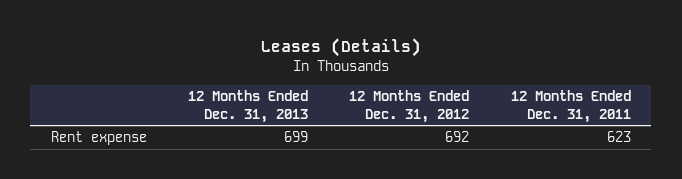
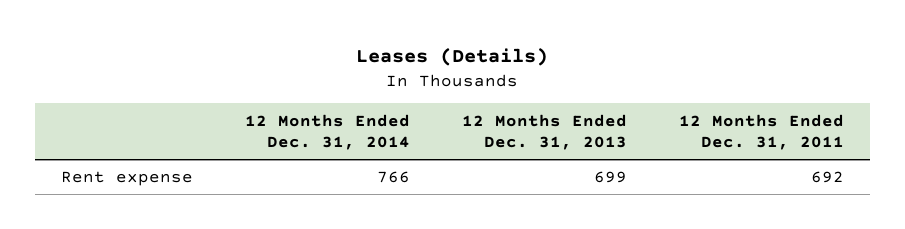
[349,89,470,123] 12 Months Ended Dec. 31, 2012 -> none
none -> [244,113,410,151] 12 Months Ended Dec. 31, 2014
[606,131,631,143] 623 -> [811,171,845,184] 692

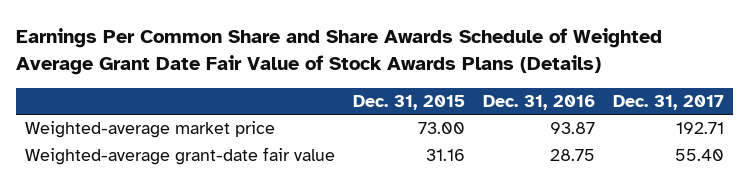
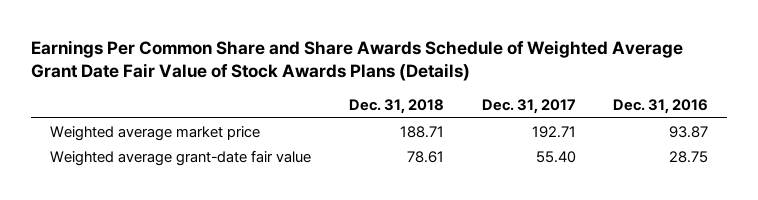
[353,95,466,111] Dec. 31, 2015 -> none
none -> [348,99,444,115] Dec. 31, 2018
[25,121,276,139] Weighted-average market price -> [49,125,260,141] Weighted average market price
[25,147,336,166] Weighted-average grant-date fair value -> [49,149,311,166] Weighted average grant-date fair value

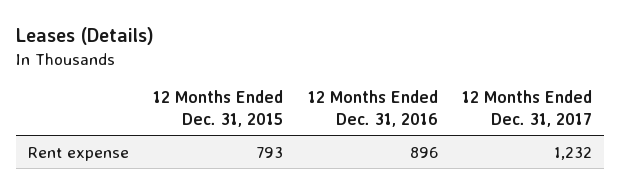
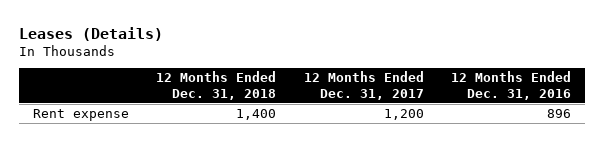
[153,90,284,128] 12 Months Ended Dec. 31, 2015 -> none
none -> [156,71,277,100] 12 Months Ended Dec. 31, 2018
[553,146,592,160] 1,232 -> [383,109,424,121] 1,200

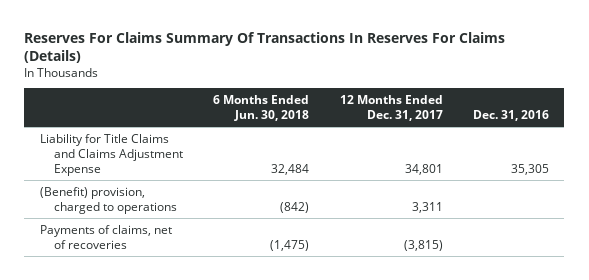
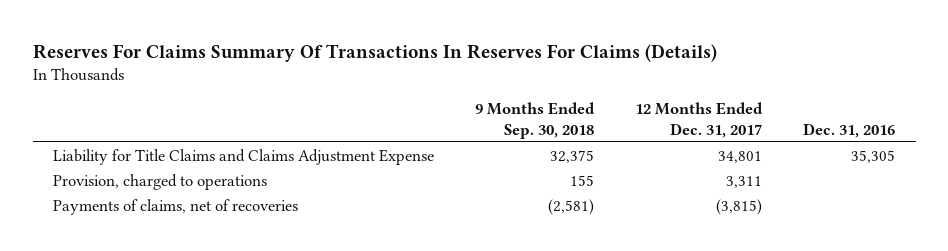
[213,95,310,122] 6 Months Ended Jun. 30, 2018 -> none
none -> [475,102,596,139] 9 Months Ended Sep. 30, 2018
[39,186,177,214] (Benefit) provision, charged to operations -> [53,173,268,190] Provision, charged to operations

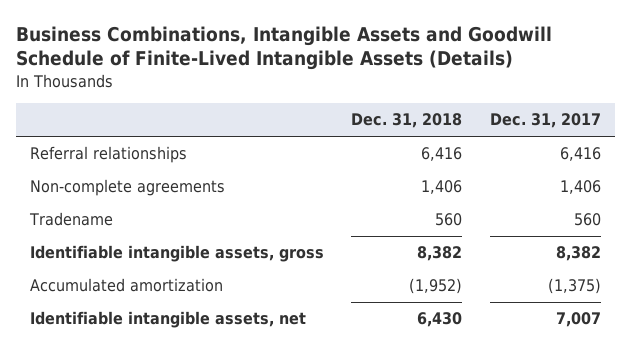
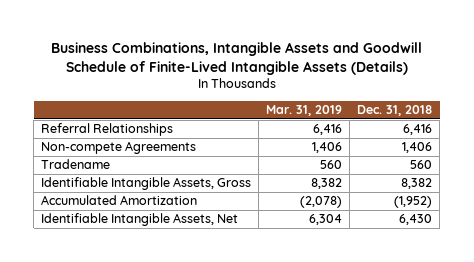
[490,113,602,129] Dec. 31, 2017 -> none
none -> [266,105,343,117] Mar. 31, 2019
[29,146,187,164] Referral relationships -> [41,123,174,137] Referral Relationships
[29,179,225,197] Non-complete agreements -> [41,141,197,155] Non-compete Agreements
[29,245,324,263] Identifiable intangible assets, gross -> [41,177,252,191] Identifiable Intangible Assets, Gross
[29,278,223,293] Accumulated amortization -> [41,195,198,206] Accumulated Amortization
[29,311,306,329] Identifiable intangible assets, net -> [41,213,239,227] Identifiable Intangible Assets, Net

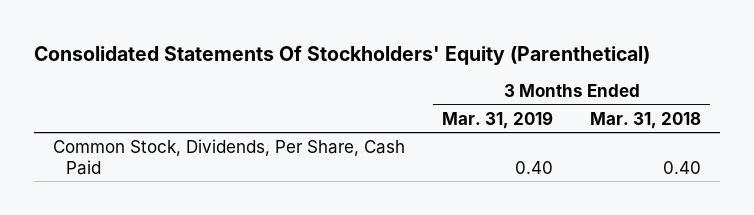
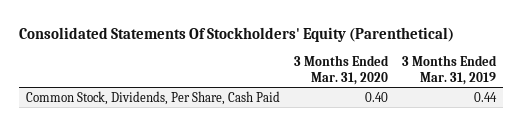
[590,111,702,129] Mar. 31, 2018 -> none
none -> [293,55,389,86] 3 Months Ended Mar. 31, 2020
[514,160,553,174] 0.40 -> [473,92,497,103] 0.44

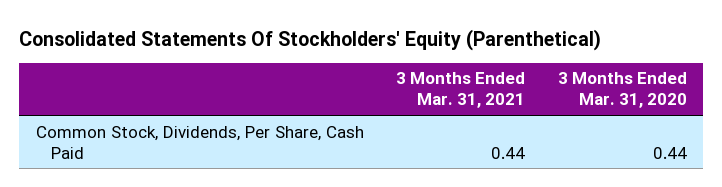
[401,55,497,86] 3 Months Ended Mar. 31, 2019 -> none
none -> [396,72,526,109] 3 Months Ended Mar. 31, 2021
[364,92,388,103] 0.40 -> [652,146,687,159] 0.44

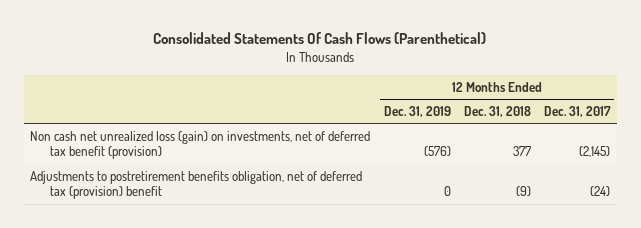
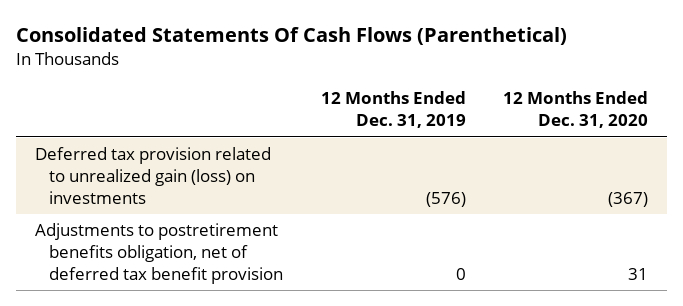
[463,106,531,118] Dec. 31, 2018 -> none
[544,106,612,118] Dec. 31, 2017 -> none
none -> [503,91,649,129] 12 Months Ended Dec. 31, 2020
[30,130,371,160] Non cash net unrealized loss (gain) on investments, net of deferred tax benefit (provision) -> [34,147,271,204] Deferred tax provision related to unrealized gain (loss) on investments
[30,170,363,200] Adjustments to postretirement benefits obligation, net of deferred tax (provision) benefit -> [34,223,284,284] Adjustments to postretirement benefits obligation, net of deferred tax benefit provision

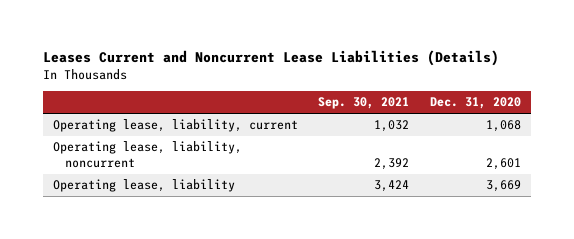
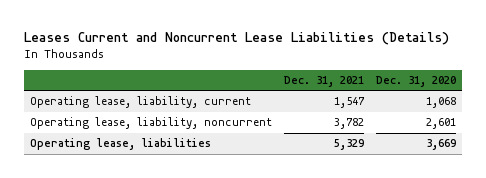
[318,97,410,110] Sep. 30, 2021 -> none
none -> [284,76,365,88] Dec. 31, 2021
[53,179,236,193] Operating lease, liability -> [30,138,212,151] Operating lease, liabilities

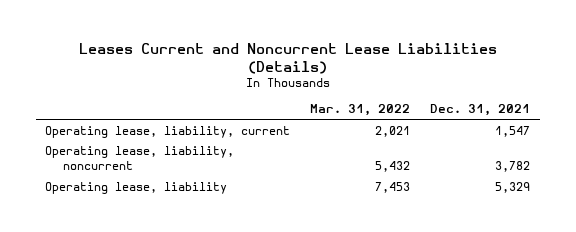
[375,76,456,88] Dec. 31, 2020 -> none
none -> [310,104,411,117] Mar. 31, 2022
[30,138,212,151] Operating lease, liabilities -> [45,181,228,194] Operating lease, liability

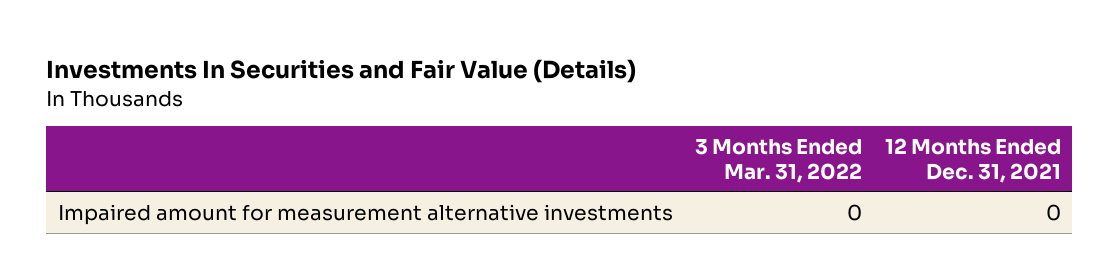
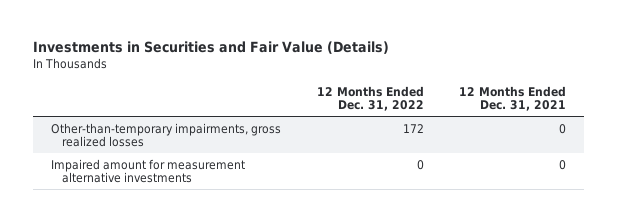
[46,59,637,84] Investments In Securities and Fair Value (Details) -> [33,41,390,55] Investments in Securities and Fair Value (Details)
[695,138,863,183] 3 Months Ended Mar. 31, 2022 -> none
none -> [316,85,424,112] 12 Months Ended Dec. 31, 2022
none -> [51,122,282,148] Other-than-temporary impairments, gross realized losses

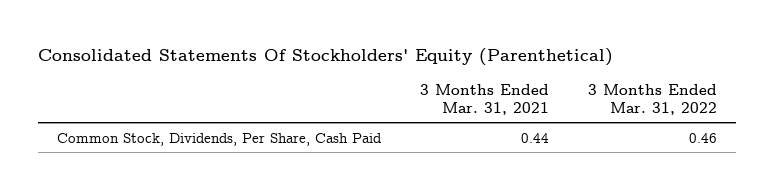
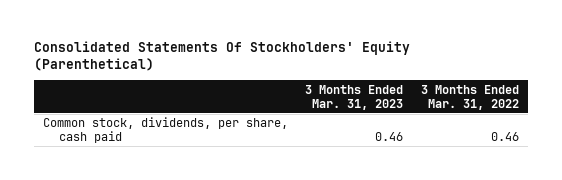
[420,84,550,115] 3 Months Ended Mar. 31, 2021 -> none
none -> [305,84,404,110] 3 Months Ended Mar. 31, 2023
[57,132,383,146] Common Stock, Dividends, Per Share, Cash Paid -> [42,117,288,144] Common stock, dividends, per share, cash paid

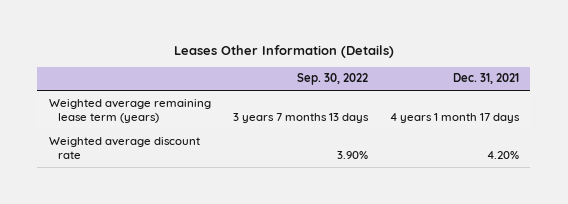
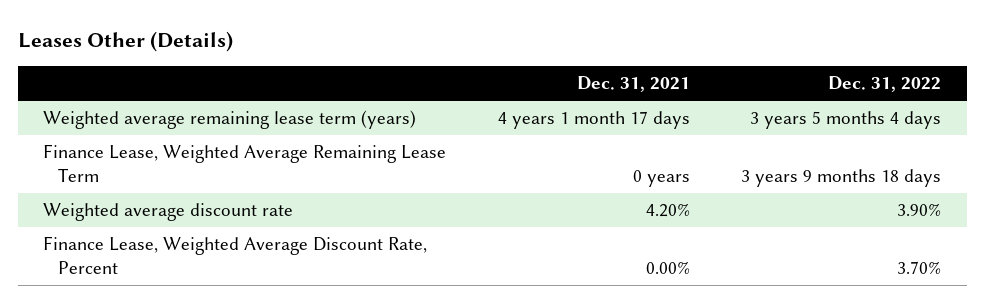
[173,45,394,59] Leases Other Information (Details) -> [17,30,233,52] Leases Other (Details)
[296,73,368,86] Sep. 30, 2022 -> none
none -> [828,76,942,93] Dec. 31, 2022
none -> [43,144,447,182] Finance Lease, Weighted Average Remaining Lease Term
none -> [43,236,428,274] Finance Lease, Weighted Average Discount Rate, Percent

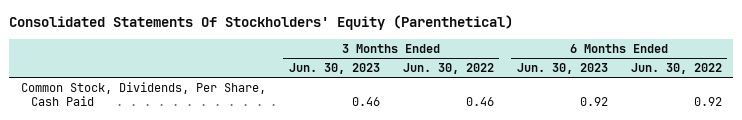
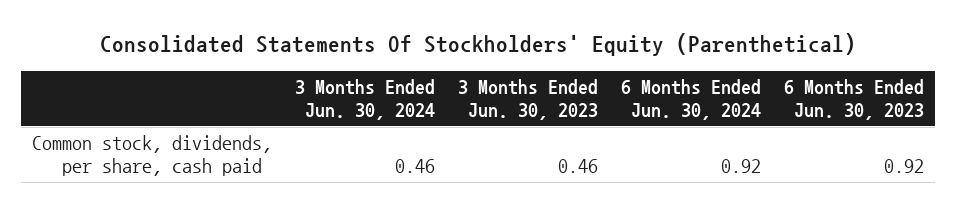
[402,62,494,74] Jun. 30, 2022 -> none
[630,62,722,74] Jun. 30, 2022 -> none
none -> [295,78,436,121] 3 Months Ended Jun. 30, 2024
none -> [620,78,761,121] 6 Months Ended Jun. 30, 2024
[20,81,266,107] Common Stock, Dividends, Per Share, Cash Paid -> [32,134,273,177] Common stock, dividends, per share, cash paid

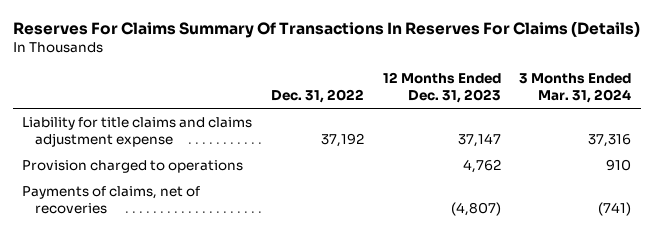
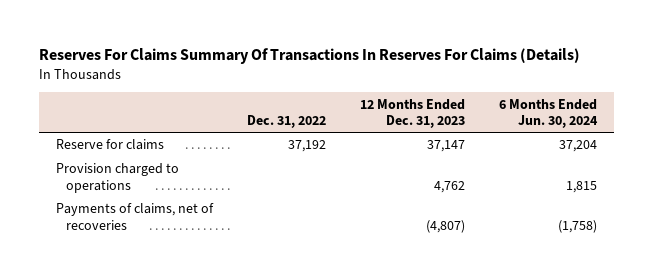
[519,73,632,103] 3 Months Ended Mar. 31, 2024 -> none
none -> [498,98,598,129] 6 Months Ended Jun. 30, 2024
[22,117,253,147] Liability for title claims and claims adjustment expense -> [55,139,164,151] Reserve for claims

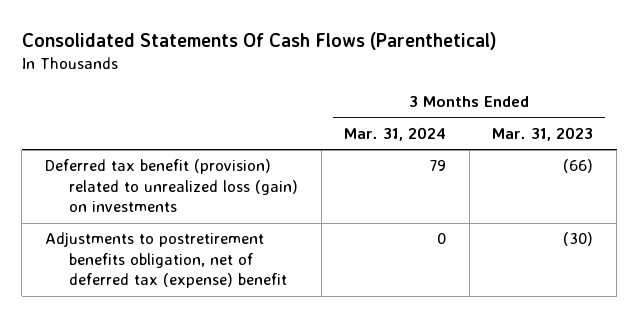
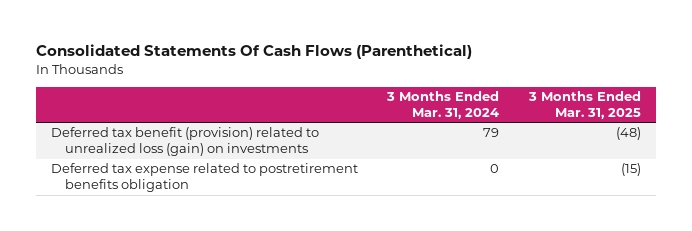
[492,126,594,141] Mar. 31, 2023 -> none
none -> [527,91,641,120] 3 Months Ended Mar. 31, 2025
[44,232,288,289] Adjustments to postretirement benefits obligation, net of deferred tax (expense) benefit -> [50,163,358,193] Deferred tax expense related to postretirement benefits obligation

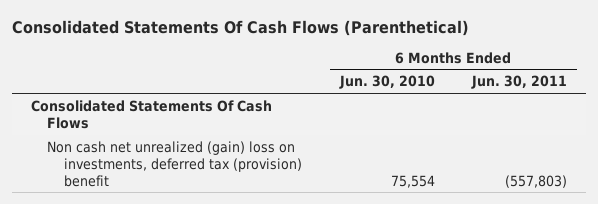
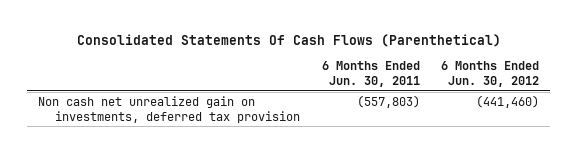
[338,75,435,90] Jun. 30, 2010 -> none
none -> [441,61,540,87] 6 Months Ended Jun. 30, 2012
[30,99,272,129] Consolidated Statements Of Cash Flows -> none
[47,140,302,187] Non cash net unrealized (gain) loss on investments, deferred tax (provision) benefit -> [37,95,300,123] Non cash net unrealized gain on investments, deferred tax provision

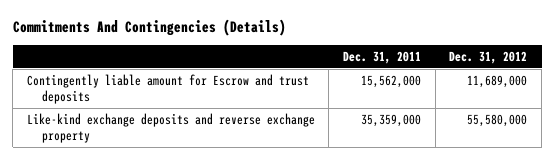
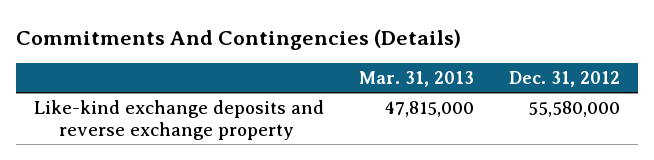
[343,51,422,65] Dec. 31, 2011 -> none
none -> [358,71,474,88] Mar. 31, 2013
[26,73,309,104] Contingently liable amount for Escrow and trust deposits -> none

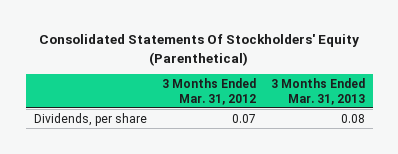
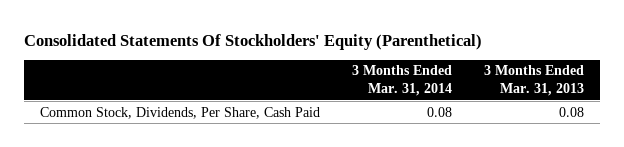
[161,78,256,105] 3 Months Ended Mar. 31, 2012 -> none
none -> [352,65,453,97] 3 Months Ended Mar. 31, 2014
[33,112,147,126] Dividends, per share -> [39,106,320,119] Common Stock, Dividends, Per Share, Cash Paid

